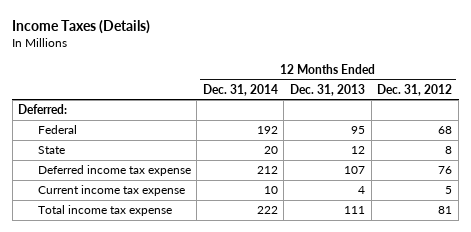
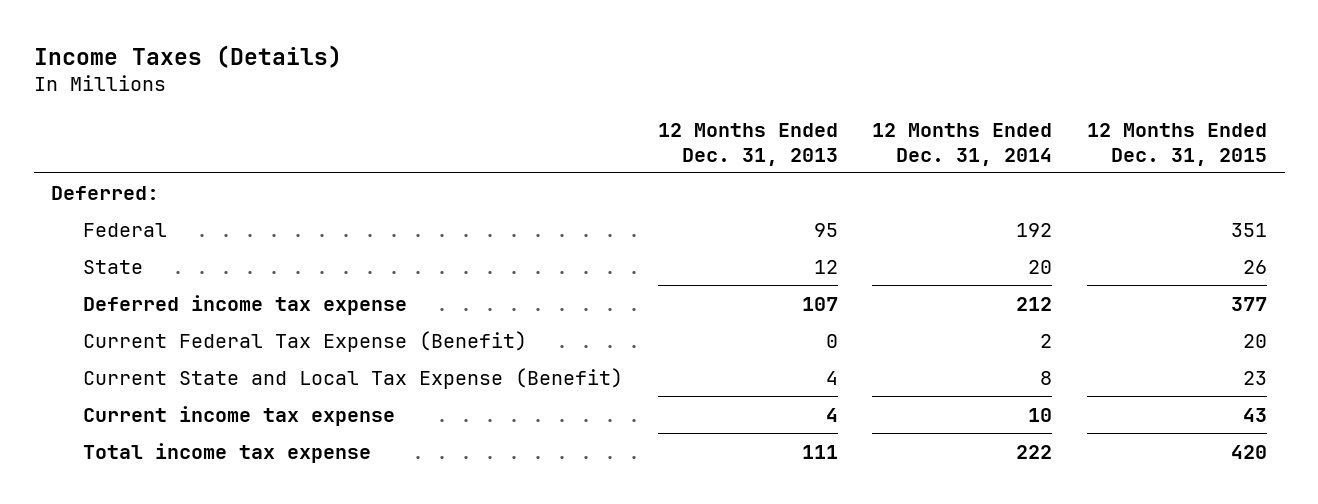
[377,83,453,96] Dec. 31, 2012 -> none
none -> [1087,123,1268,166] 12 Months Ended Dec. 31, 2015
none -> [82,330,527,352] Current Federal Tax Expense (Benefit)
none -> [82,367,623,389] Current State and Local Tax Expense (Benefit)

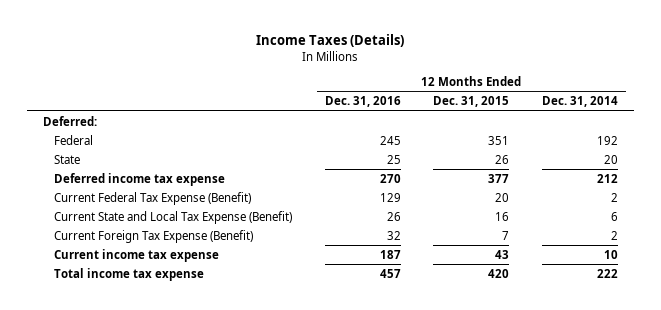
[657,123,838,166] 12 Months Ended Dec. 31, 2013 -> none
none -> [324,96,401,108] Dec. 31, 2016
[1040,370,1053,385] 8 -> [610,211,618,221] 6
[1243,370,1268,385] 23 -> [495,211,510,221] 16
none -> [54,229,254,243] Current Foreign Tax Expense (Benefit)

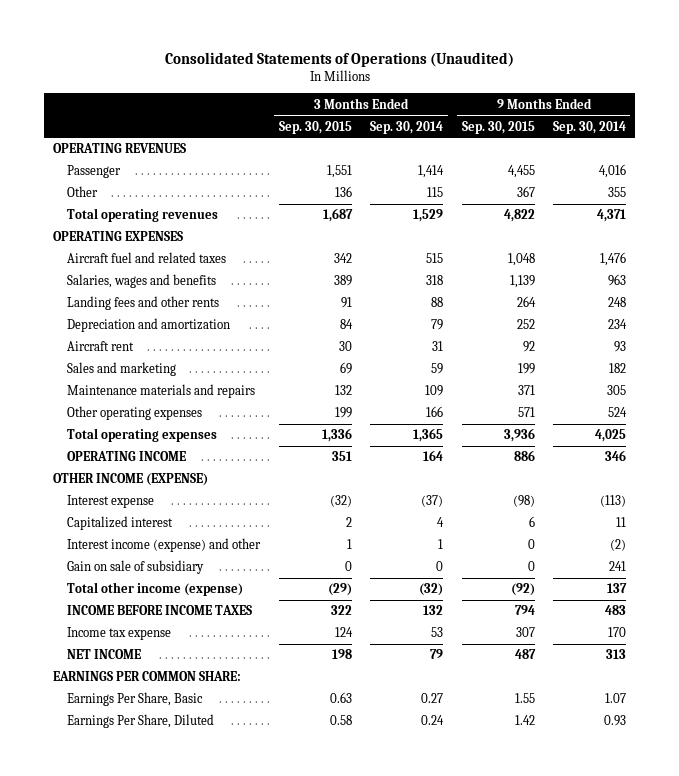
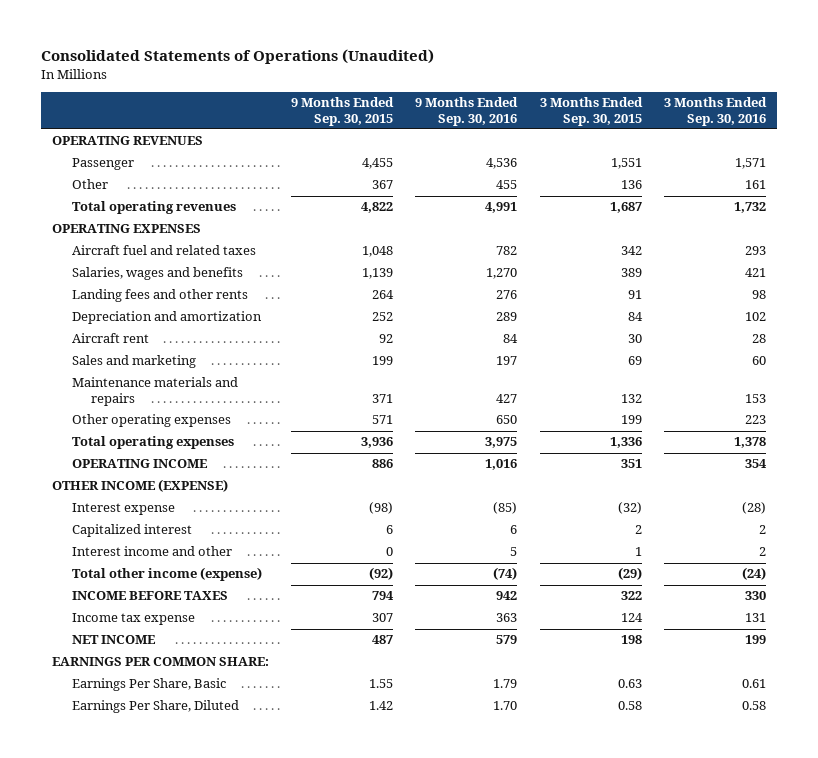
[370,120,444,134] Sep. 30, 2014 -> none
[552,120,626,134] Sep. 30, 2014 -> none
none -> [415,97,519,126] 9 Months Ended Sep. 30, 2016
none -> [663,97,767,126] 3 Months Ended Sep. 30, 2016
[67,560,205,575] Gain on sale of subsidiary -> none
[67,538,262,553] Interest income (expense) and other -> [71,546,232,557] Interest income and other
[67,605,253,616] INCOME BEFORE INCOME TAXES -> [71,591,228,601] INCOME BEFORE TAXES

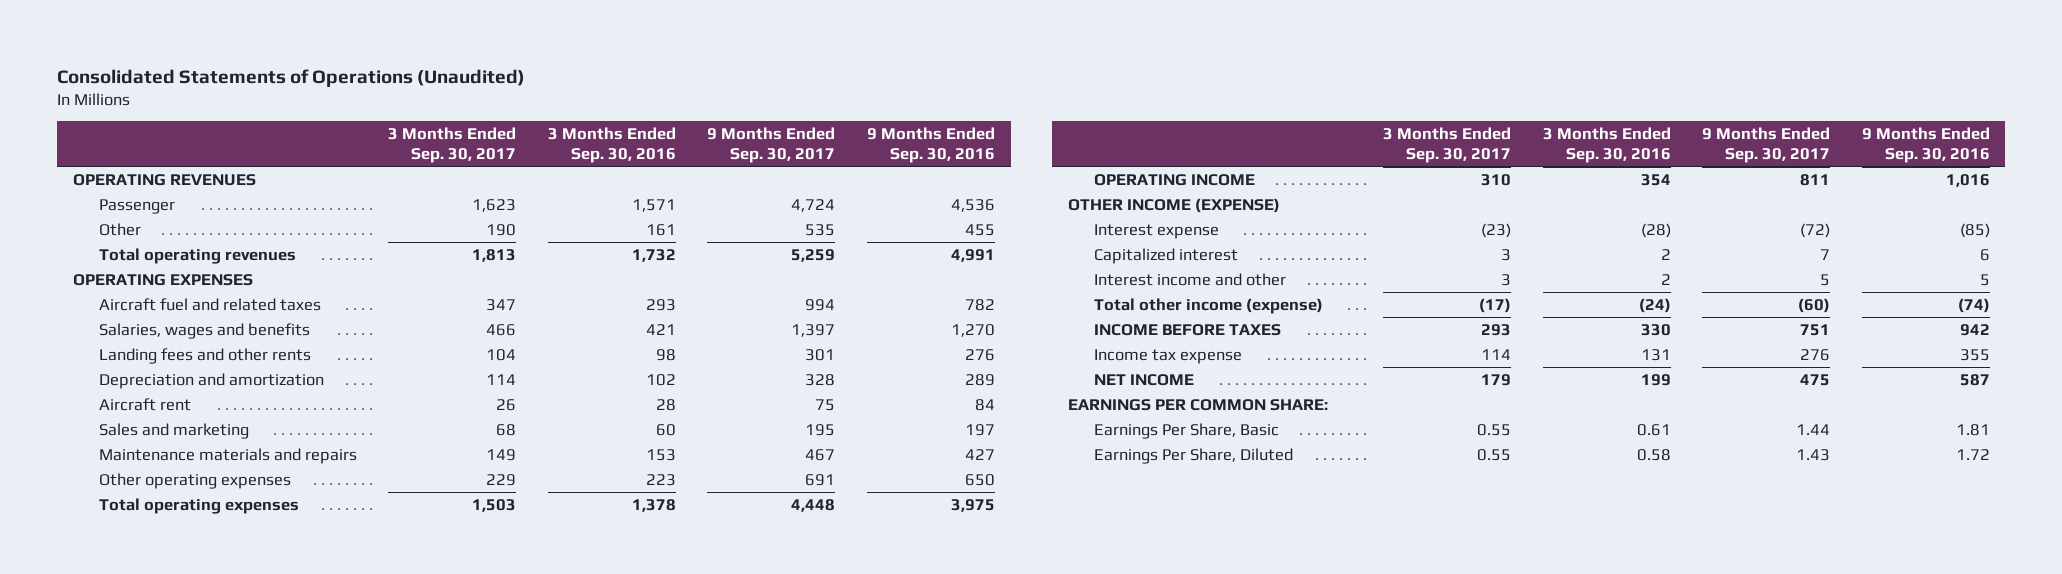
[291,97,395,126] 9 Months Ended Sep. 30, 2015 -> none
[539,97,643,126] 3 Months Ended Sep. 30, 2015 -> none
none -> [388,127,517,163] 3 Months Ended Sep. 30, 2017
none -> [707,127,836,163] 9 Months Ended Sep. 30, 2017
[496,613,518,623] 363 -> [1959,349,1990,362] 355
[496,635,518,645] 579 -> [1959,374,1990,387] 587
[493,679,518,689] 1.79 -> [1955,424,1990,437] 1.81
[493,701,518,711] 1.70 -> [1955,449,1990,461] 1.72

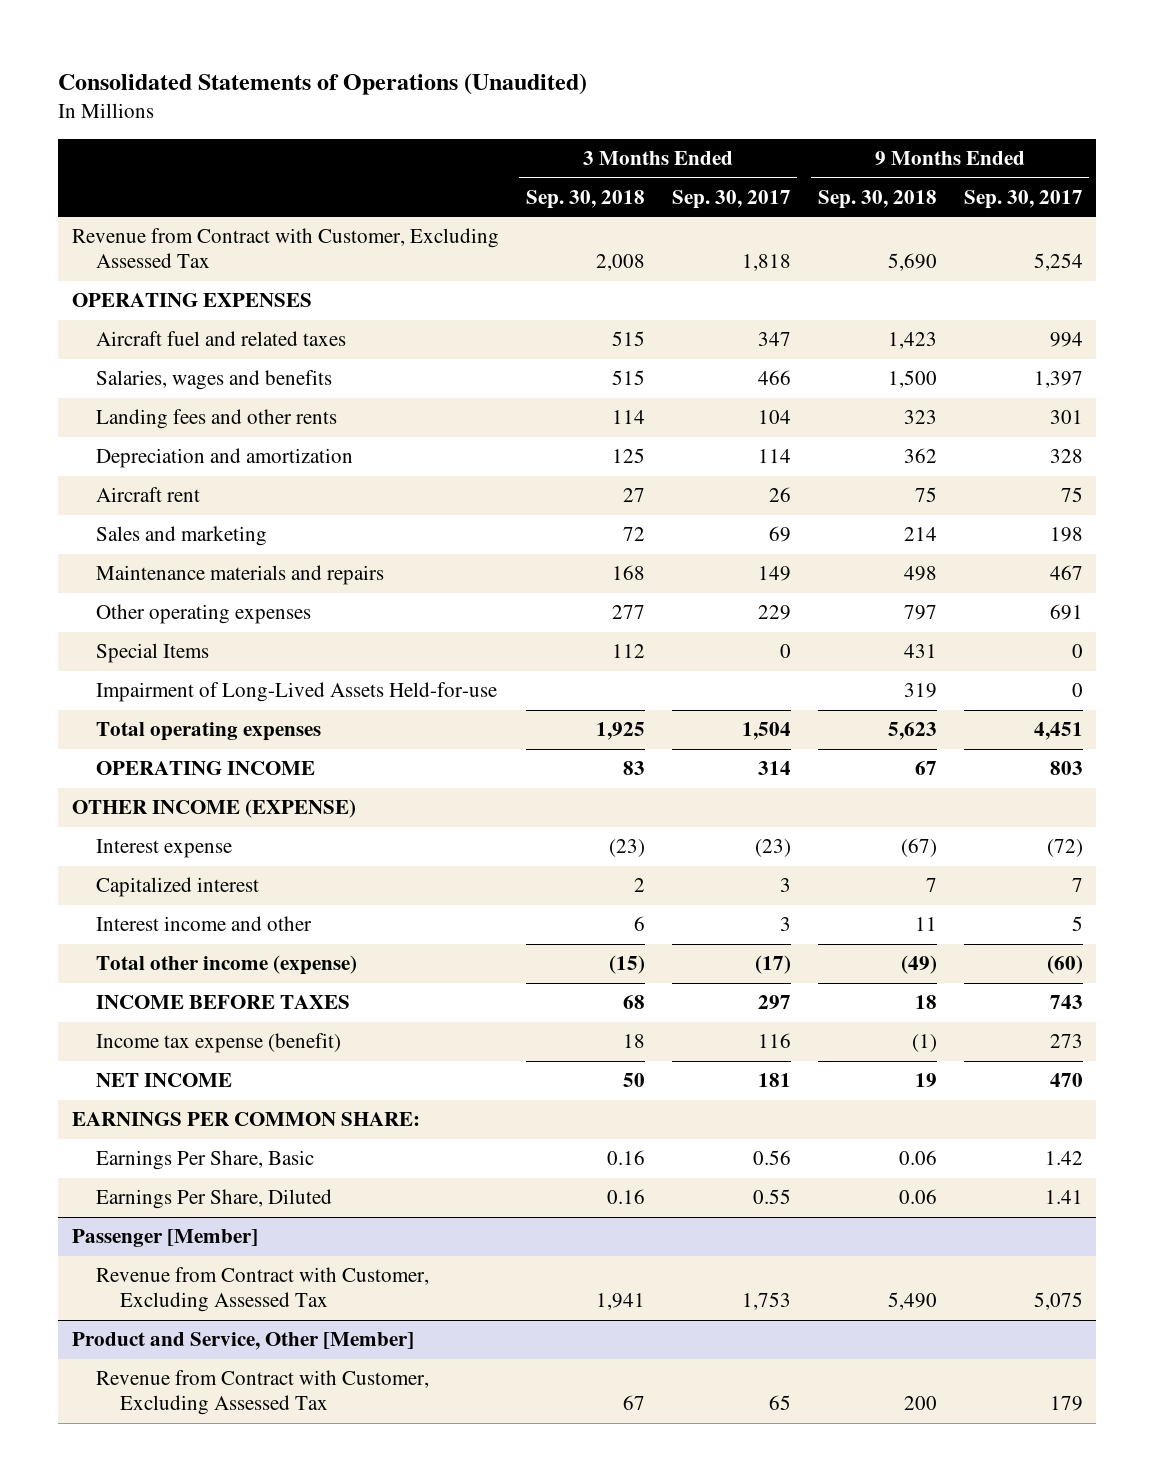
[547,127,676,163] 3 Months Ended Sep. 30, 2016 -> none
[866,127,995,163] 9 Months Ended Sep. 30, 2016 -> none
none -> [525,189,645,209] Sep. 30, 2018
none -> [817,189,937,209] Sep. 30, 2018
[72,174,256,187] OPERATING REVENUES -> none
[98,199,175,215] Passenger -> none
[98,223,141,237] Other -> none
[98,248,296,265] Total operating revenues -> none
none -> [71,228,499,269] Revenue from Contract with Customer, Excluding Assessed Tax
[496,424,517,437] 68 -> [768,526,791,543] 69
[805,424,836,437] 195 -> [1049,527,1083,543] 198
none -> [95,643,209,664] Special Items
none -> [95,682,497,703] Impairment of Long-Lived Assets Held-for-use
[472,499,517,513] 1,503 -> [741,722,791,741] 1,504
[791,499,836,513] 4,448 -> [1033,722,1083,741] 4,451
[1481,174,1512,187] 310 -> [757,761,791,776] 314
[1800,174,1831,187] 811 -> [1049,761,1083,776] 803
[1481,324,1512,337] 293 -> [757,995,791,1010] 297
[1800,324,1831,337] 751 -> [1049,995,1083,1010] 743
[1093,349,1242,365] Income tax expense -> [95,1033,341,1054] Income tax expense (benefit)
[1481,349,1512,361] 114 -> [757,1033,791,1049] 116
[1800,349,1831,362] 276 -> [1049,1034,1083,1049] 273
[1481,374,1512,387] 179 -> [757,1073,791,1088] 181
[1800,374,1831,387] 475 -> [1049,1073,1083,1088] 470
[1477,424,1512,437] 0.55 -> [752,1150,791,1166] 0.56
[1796,424,1831,436] 1.44 -> [1044,1151,1083,1166] 1.42
[1796,449,1831,462] 1.43 -> [1044,1190,1083,1205] 1.41
none -> [71,1229,258,1248] Passenger [Member]
none -> [95,1267,429,1313] Revenue from Contract with Customer, Excluding Assessed Tax
none -> [71,1332,414,1351] Product and Service, Other [Member]
none -> [95,1370,429,1416] Revenue from Contract with Customer, Excluding Assessed Tax

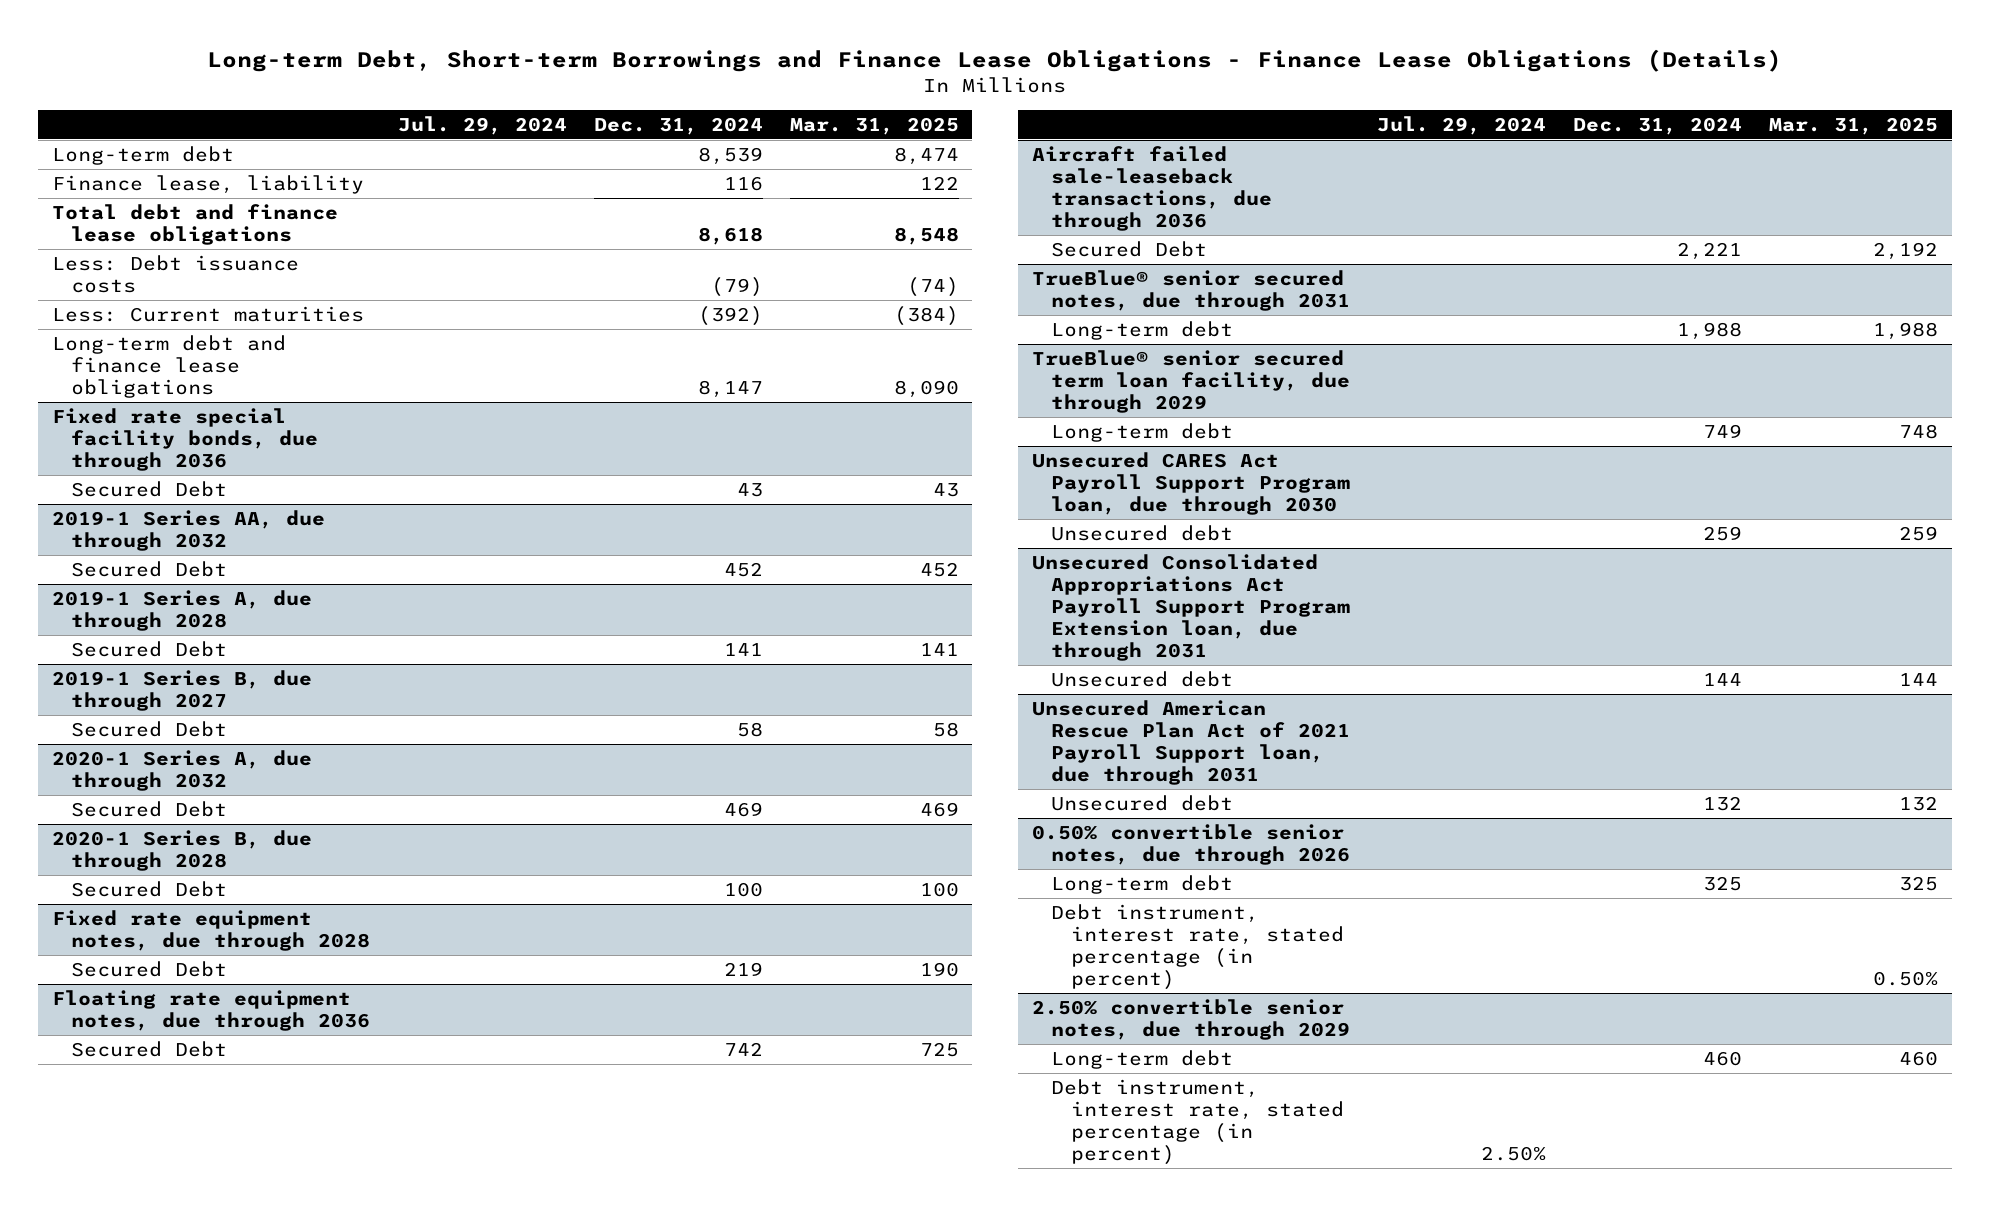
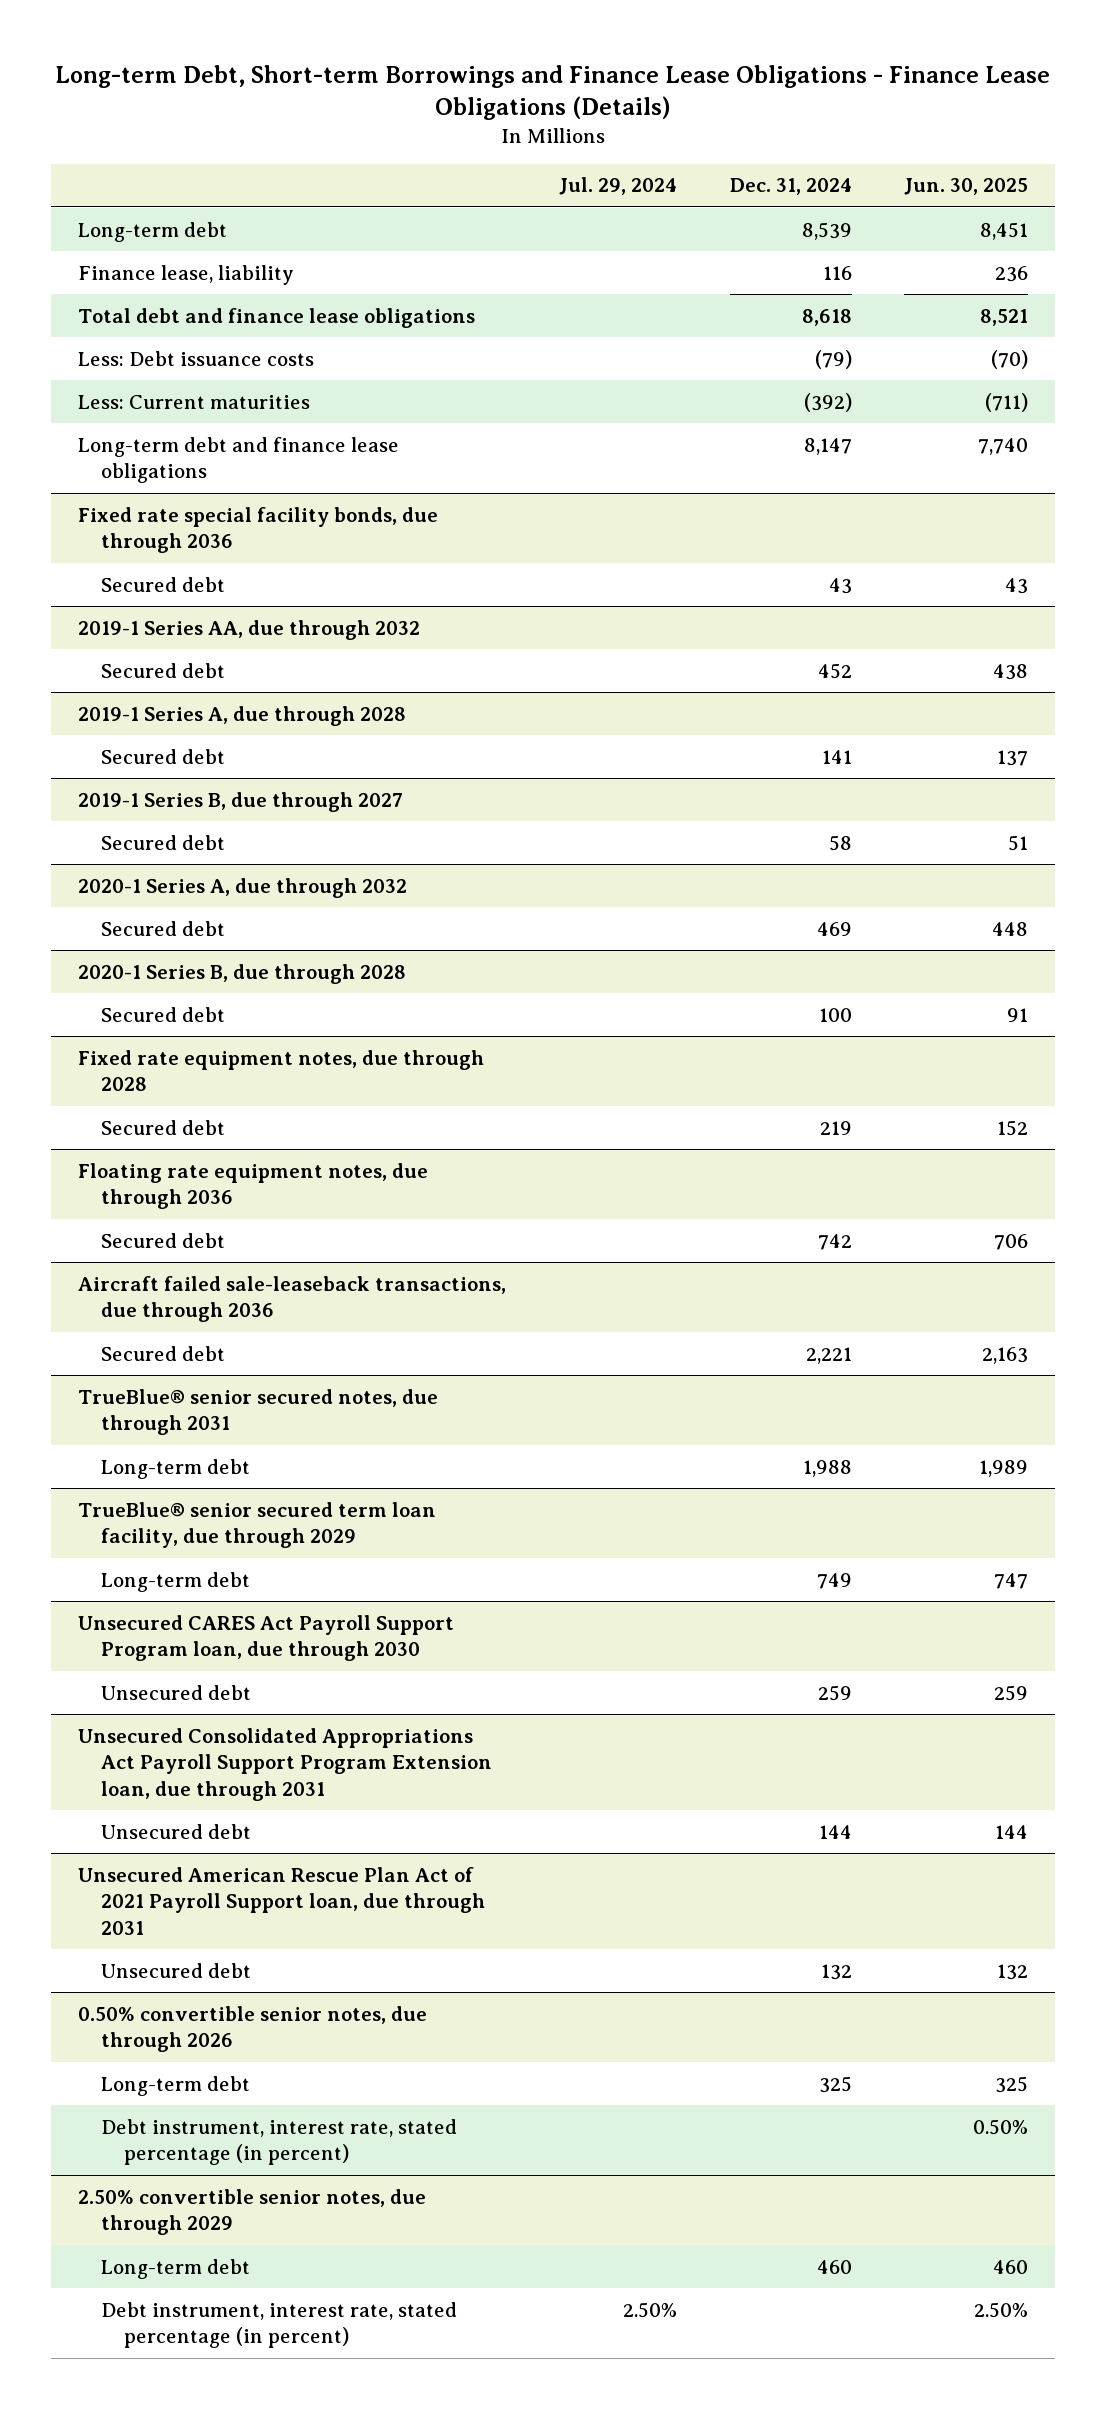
[789,116,959,135] Mar. 31, 2025 -> none
none -> [904,178,1029,196] Jun. 30, 2025
[71,480,228,497] Secured Debt -> [101,576,226,592] Secured debt
[71,560,228,577] Secured Debt -> [101,662,226,678] Secured debt
[71,640,228,657] Secured Debt -> [101,748,226,764] Secured debt
[71,720,228,737] Secured Debt -> [101,834,226,850] Secured debt
[71,800,228,817] Secured Debt -> [101,920,226,936] Secured debt
[71,880,228,897] Secured Debt -> [101,1006,226,1022] Secured debt
[71,960,228,977] Secured Debt -> [101,1119,226,1135] Secured debt
[71,1040,228,1057] Secured Debt -> [101,1232,226,1248] Secured debt
[1051,240,1208,257] Secured Debt -> [101,1345,226,1361] Secured debt

